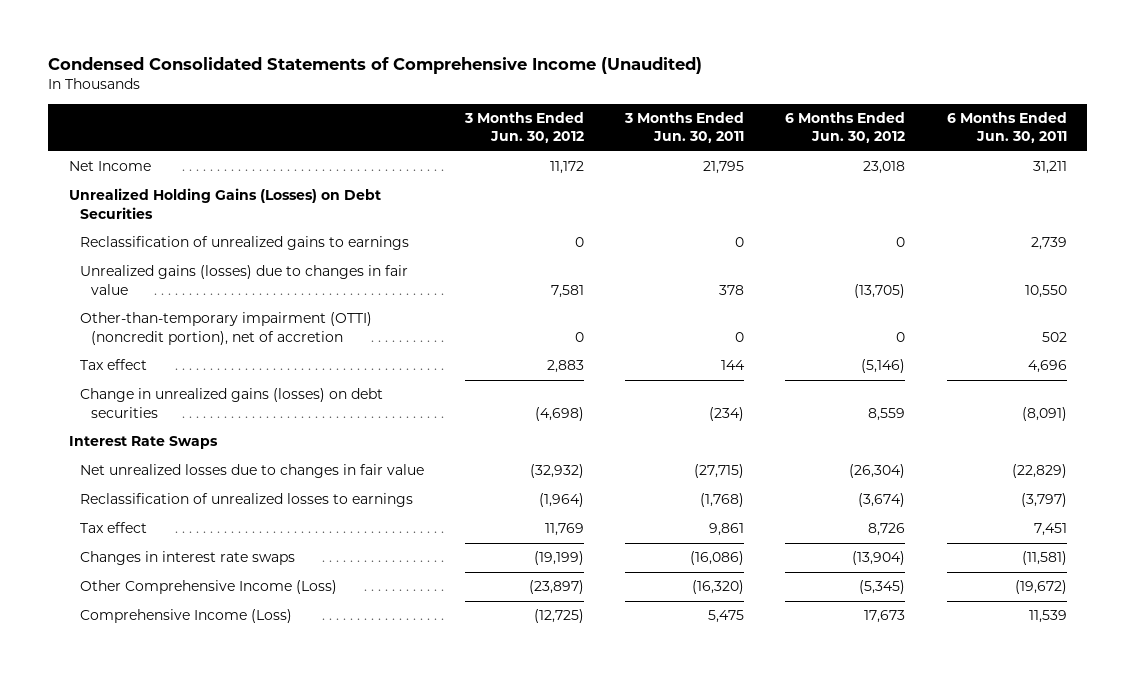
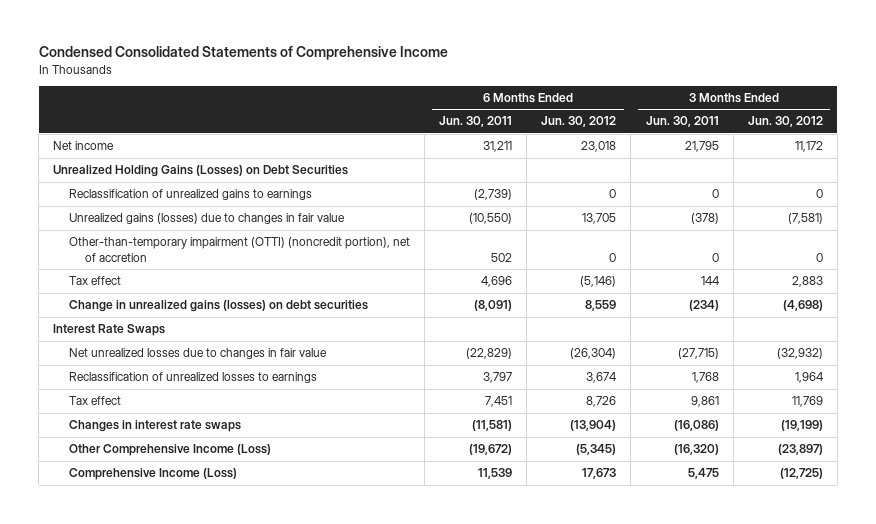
[48,57,703,75] Condensed Consolidated Statements of Comprehensive Income (Unaudited) -> [38,46,448,61] Condensed Consolidated Statements of Comprehensive Income
[68,161,151,172] Net Income -> [53,141,115,151] Net income
[1030,237,1067,251] 2,739 -> [474,189,513,201] (2,739)
[550,284,584,298] 7,581 -> [787,213,823,225] (7,581)
[719,284,745,295] 378 -> [690,213,719,225] (378)
[854,283,906,298] (13,705) -> [582,213,617,225] 13,705
[1024,284,1067,298] 10,550 -> [469,213,513,225] (10,550)
[538,493,584,508] (1,964) -> [794,372,824,384] 1,964
[700,493,745,508] (1,768) -> [691,372,719,384] 1,768
[858,493,906,508] (3,674) -> [586,372,618,384] 3,674
[1020,493,1067,508] (3,797) -> [483,372,513,384] 3,797

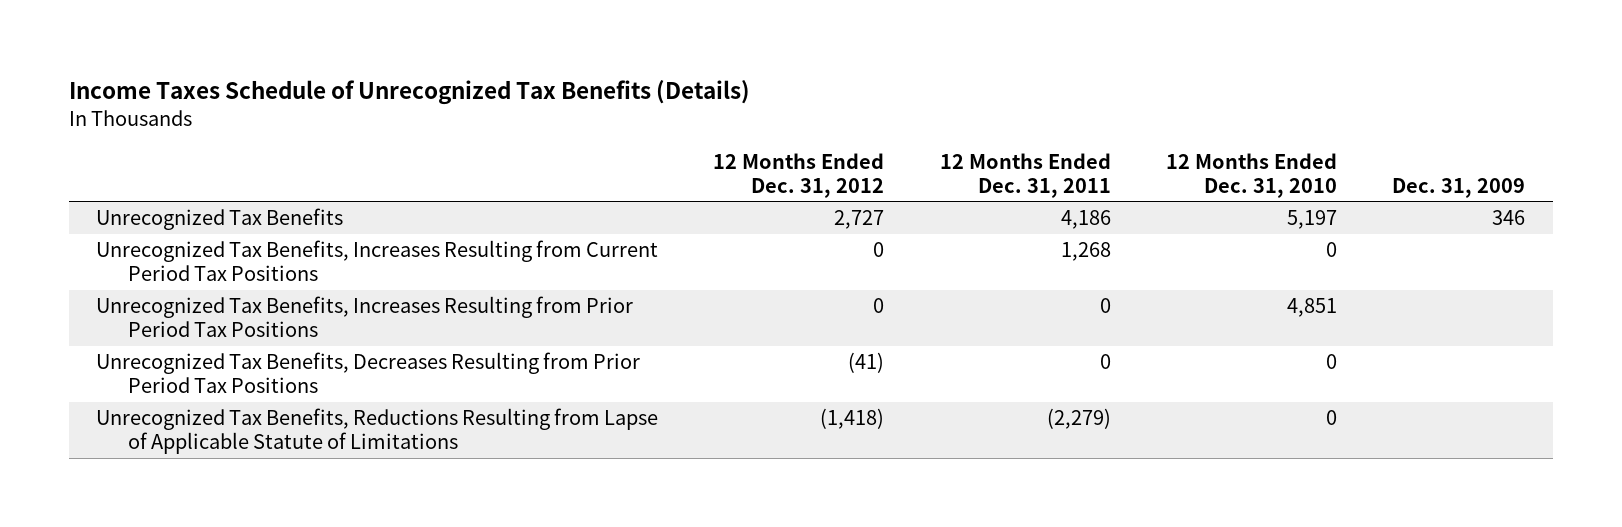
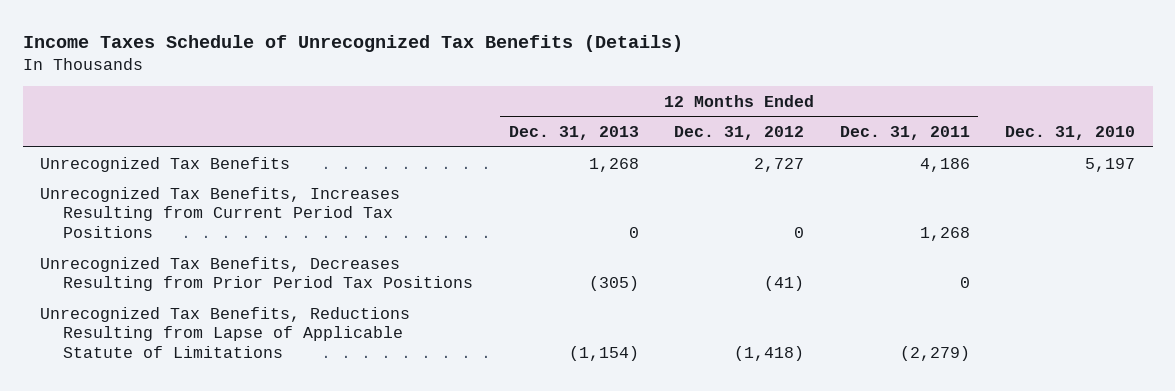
[1166,152,1338,198] 12 Months Ended Dec. 31, 2010 -> none
[1392,177,1526,198] Dec. 31, 2009 -> none
none -> [508,126,639,141] Dec. 31, 2013
none -> [1005,126,1136,141] Dec. 31, 2010
[96,296,634,337] Unrecognized Tax Benefits, Increases Resulting from Prior Period Tax Positions -> none

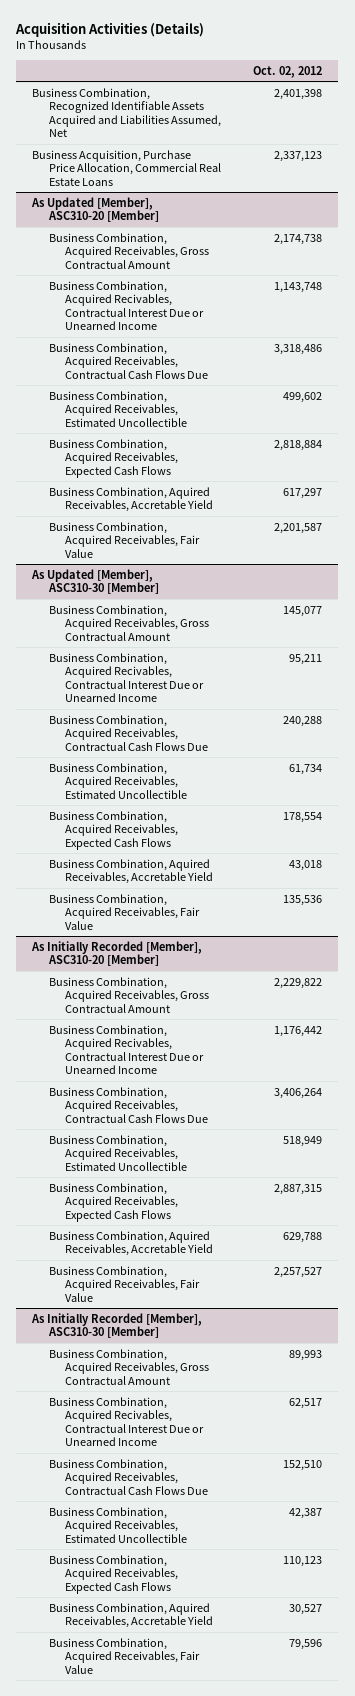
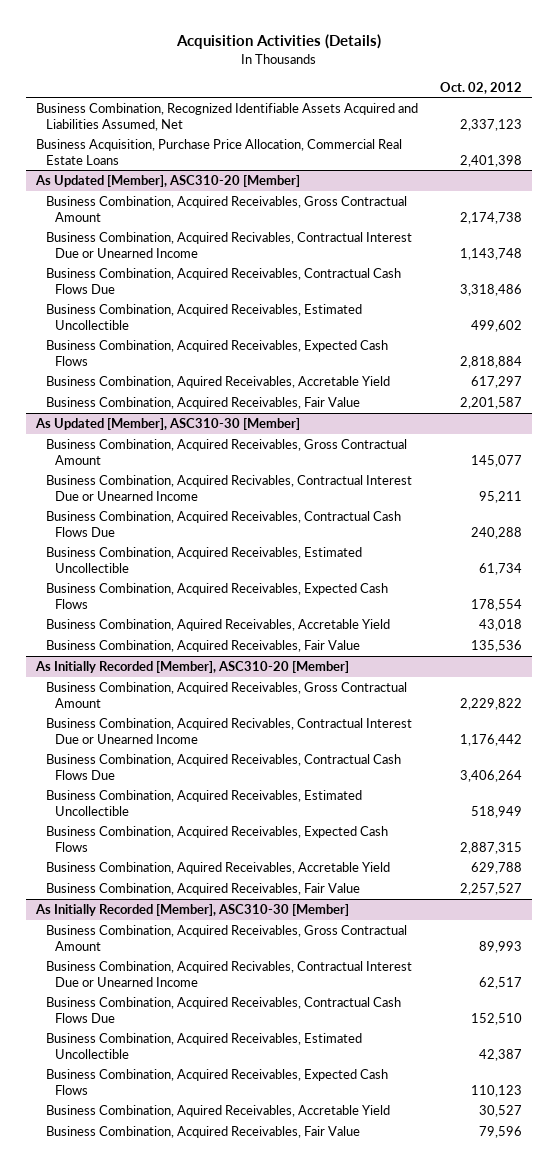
[274,88,323,100] 2,401,398 -> [459,118,522,131] 2,337,123
[274,150,323,162] 2,337,123 -> [459,154,522,167] 2,401,398

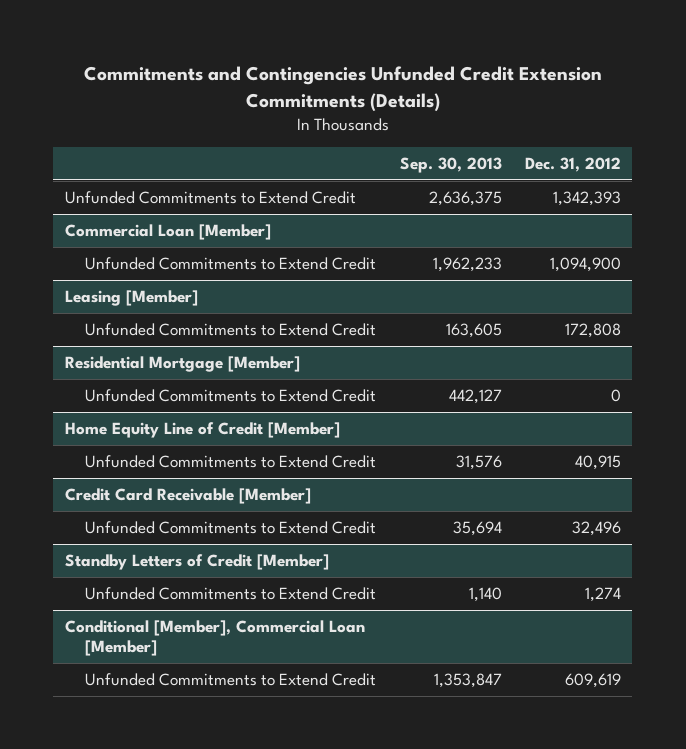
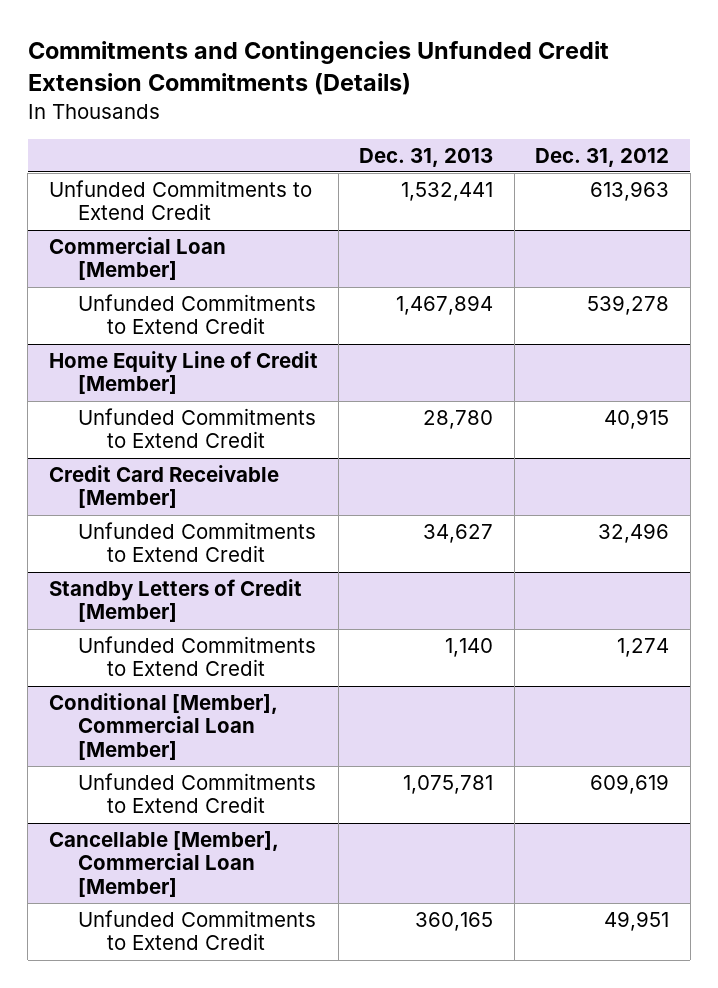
[399,156,502,173] Sep. 30, 2013 -> none
none -> [359,147,494,167] Dec. 31, 2013
[552,190,621,206] 1,342,393 -> [590,180,670,201] 613,963
[65,289,199,306] Leasing [Member] -> none
[85,322,377,336] Unfunded Commitments to Extend Credit -> none
[65,355,301,372] Residential Mortgage [Member] -> none
[85,388,377,402] Unfunded Commitments to Extend Credit -> none
[549,256,621,272] 1,094,900 -> [587,294,670,315] 539,278
none -> [48,830,279,898] Cancellable [Member], Commercial Loan [Member]
none -> [78,909,317,951] Unfunded Commitments to Extend Credit

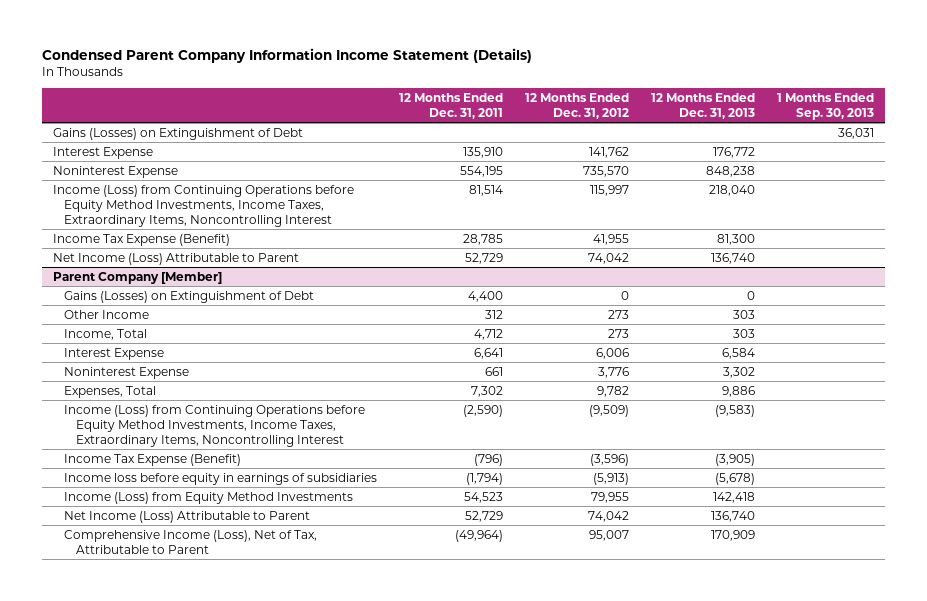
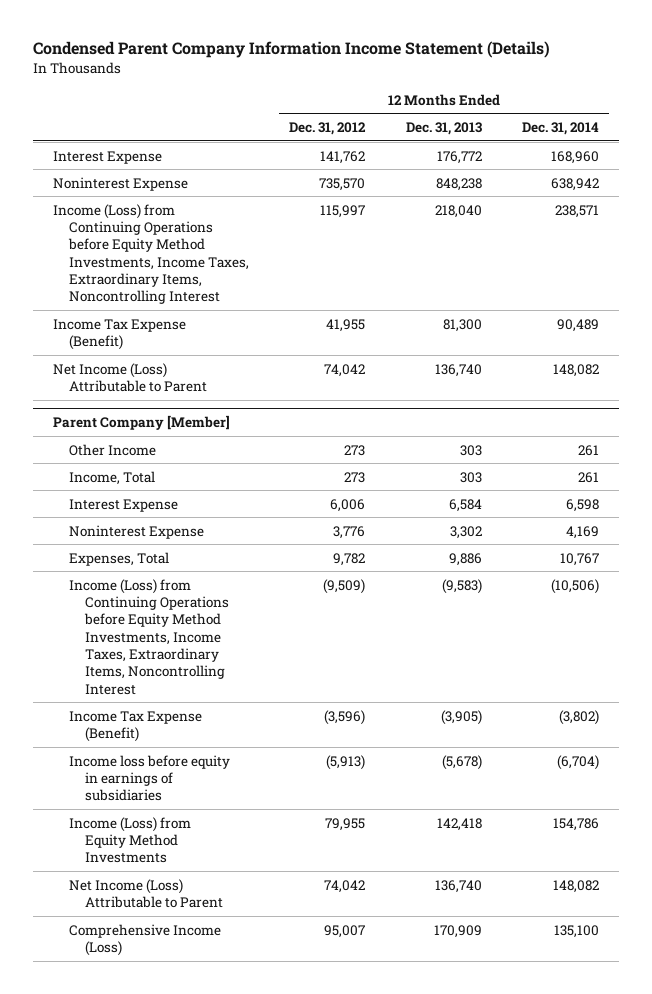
[399,92,504,119] 12 Months Ended Dec. 31, 2011 -> none
[777,92,875,120] 1 Months Ended Sep. 30, 2013 -> none
none -> [521,122,599,136] Dec. 31, 2014
[52,127,303,140] Gains (Losses) on Extinguishment of Debt -> none
[64,290,315,303] Gains (Losses) on Extinguishment of Debt -> none
[64,529,318,554] Comprehensive Income (Loss), Net of Tax, Attributable to Parent -> [69,923,222,956] Comprehensive Income (Loss)

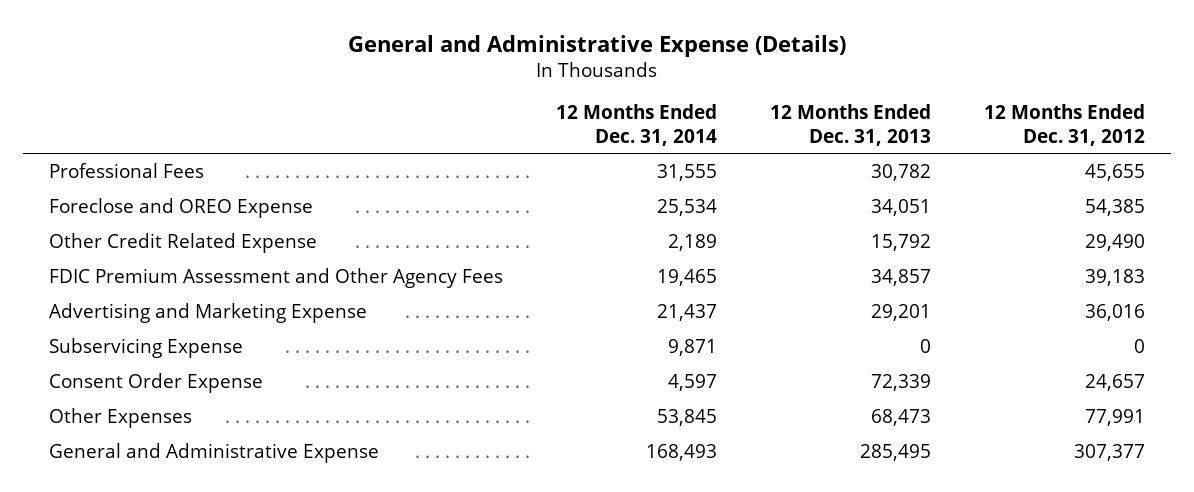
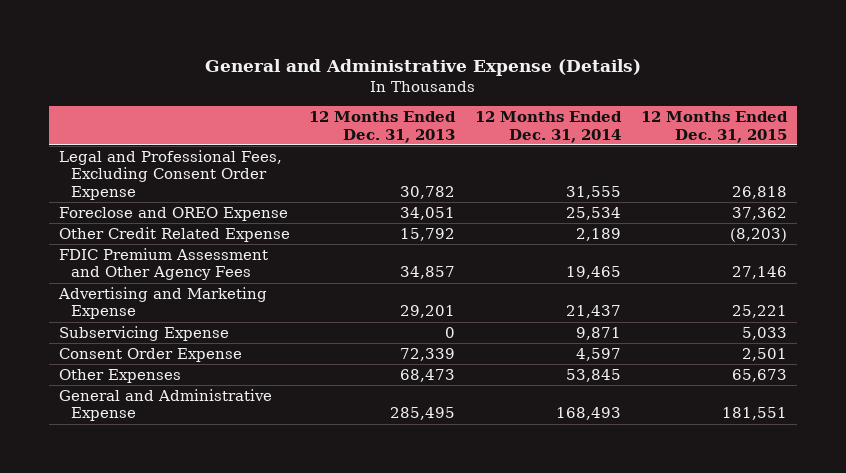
[983,104,1145,146] 12 Months Ended Dec. 31, 2012 -> none
none -> [641,111,789,143] 12 Months Ended Dec. 31, 2015
[49,162,205,178] Professional Fees -> [58,150,282,200] Legal and Professional Fees, Excluding Consent Order Expense

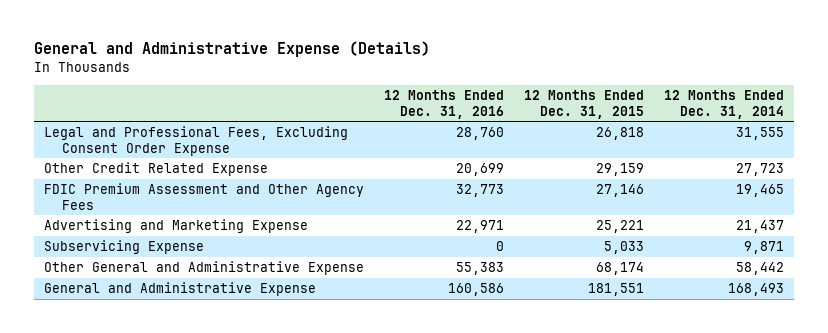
[309,111,457,143] 12 Months Ended Dec. 31, 2013 -> none
none -> [383,89,504,119] 12 Months Ended Dec. 31, 2016
[58,207,288,222] Foreclose and OREO Expense -> none
[576,228,622,242] 2,189 -> [735,163,784,177] 27,723
[730,228,788,243] (8,203) -> [595,163,644,177] 29,159
[58,348,242,363] Consent Order Expense -> none
[58,369,181,384] Other Expenses -> none
none -> [44,261,365,276] Other General and Administrative Expense

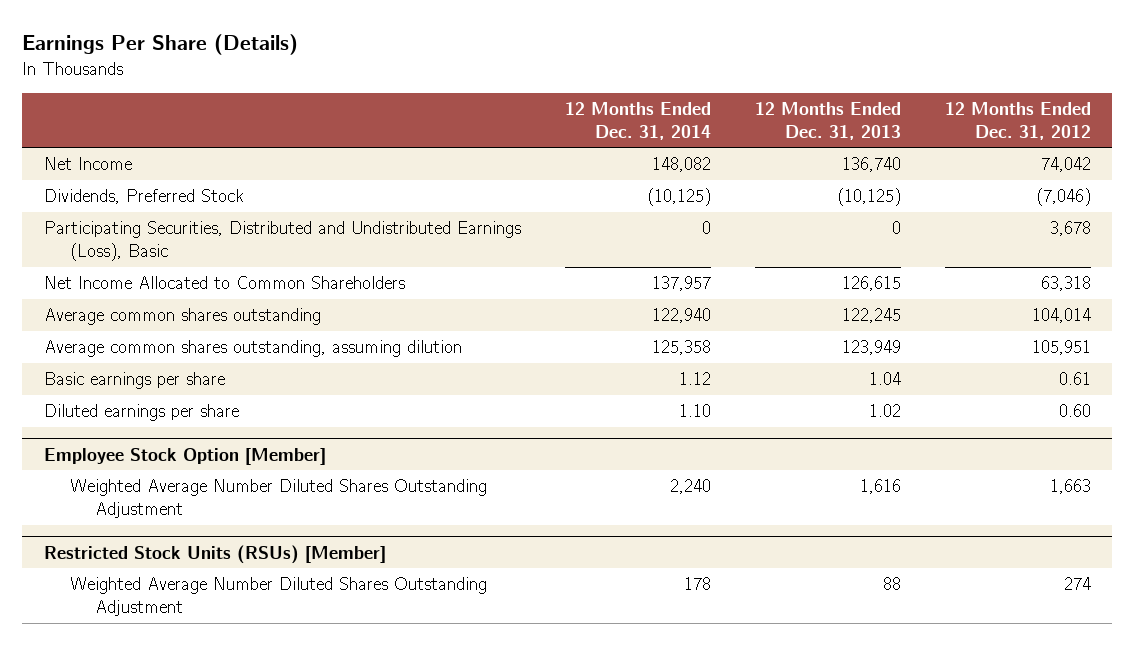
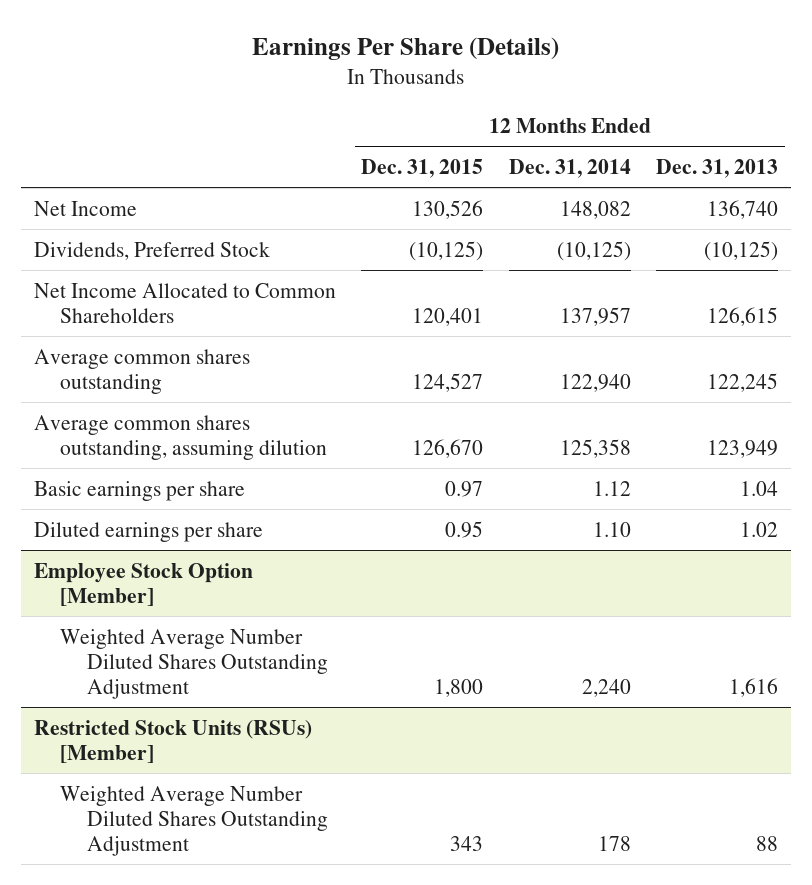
[944,102,1091,140] 12 Months Ended Dec. 31, 2012 -> none
none -> [361,159,484,179] Dec. 31, 2015
[43,221,521,261] Participating Securities, Distributed and Undistributed Earnings (Loss), Basic -> none

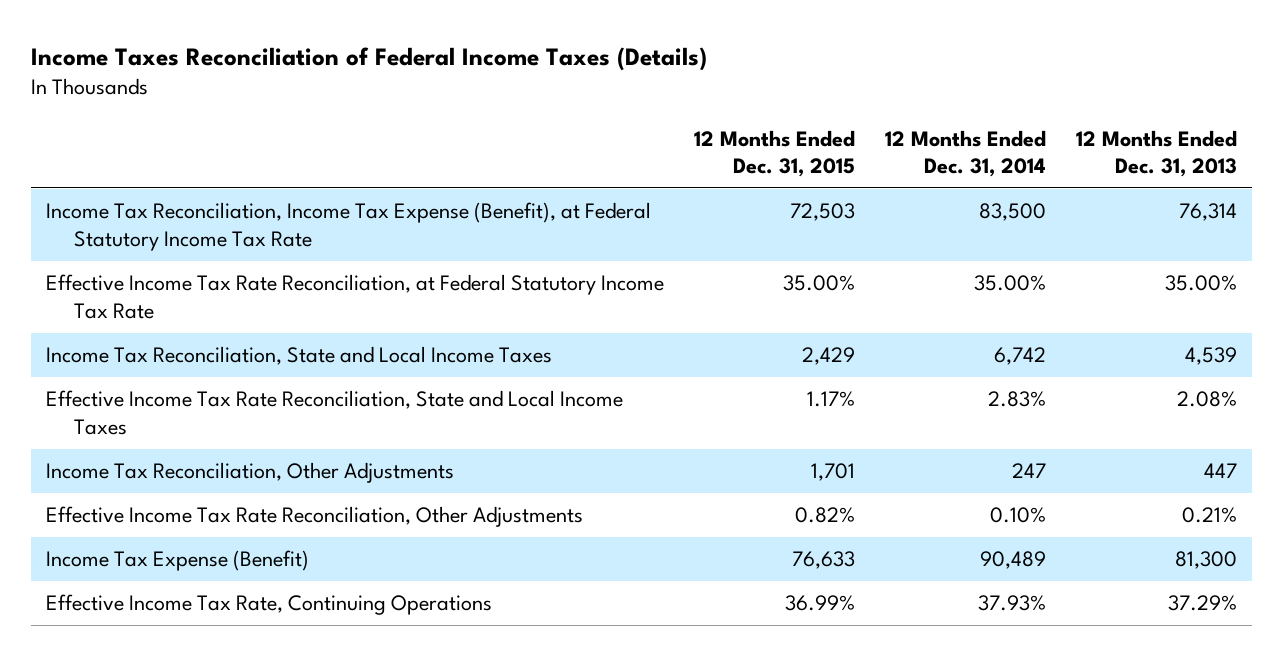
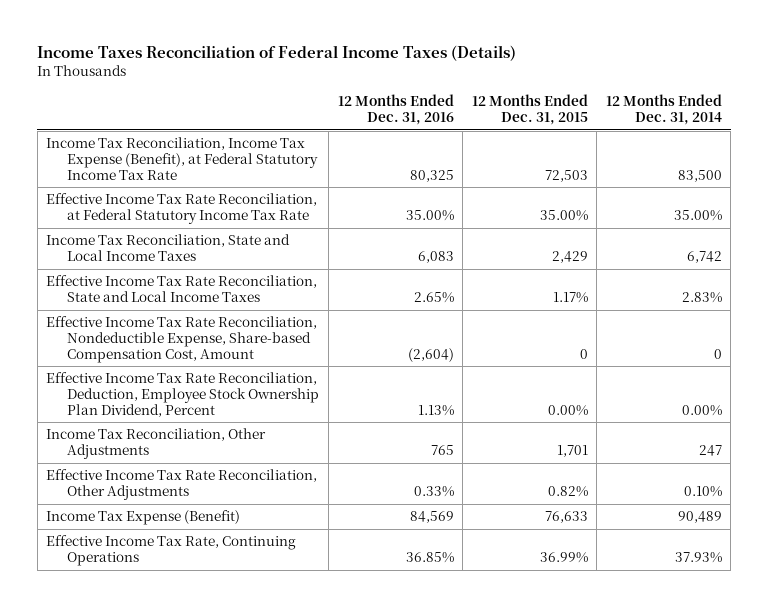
[1075,129,1237,177] 12 Months Ended Dec. 31, 2013 -> none
none -> [337,94,454,126] 12 Months Ended Dec. 31, 2016
none -> [46,316,318,363] Effective Income Tax Rate Reconciliation, Nondeductible Expense, Share-based Compensation Cost, Amount
none -> [46,372,320,417] Effective Income Tax Rate Reconciliation, Deduction, Employee Stock Ownership Plan Dividend, Percent

